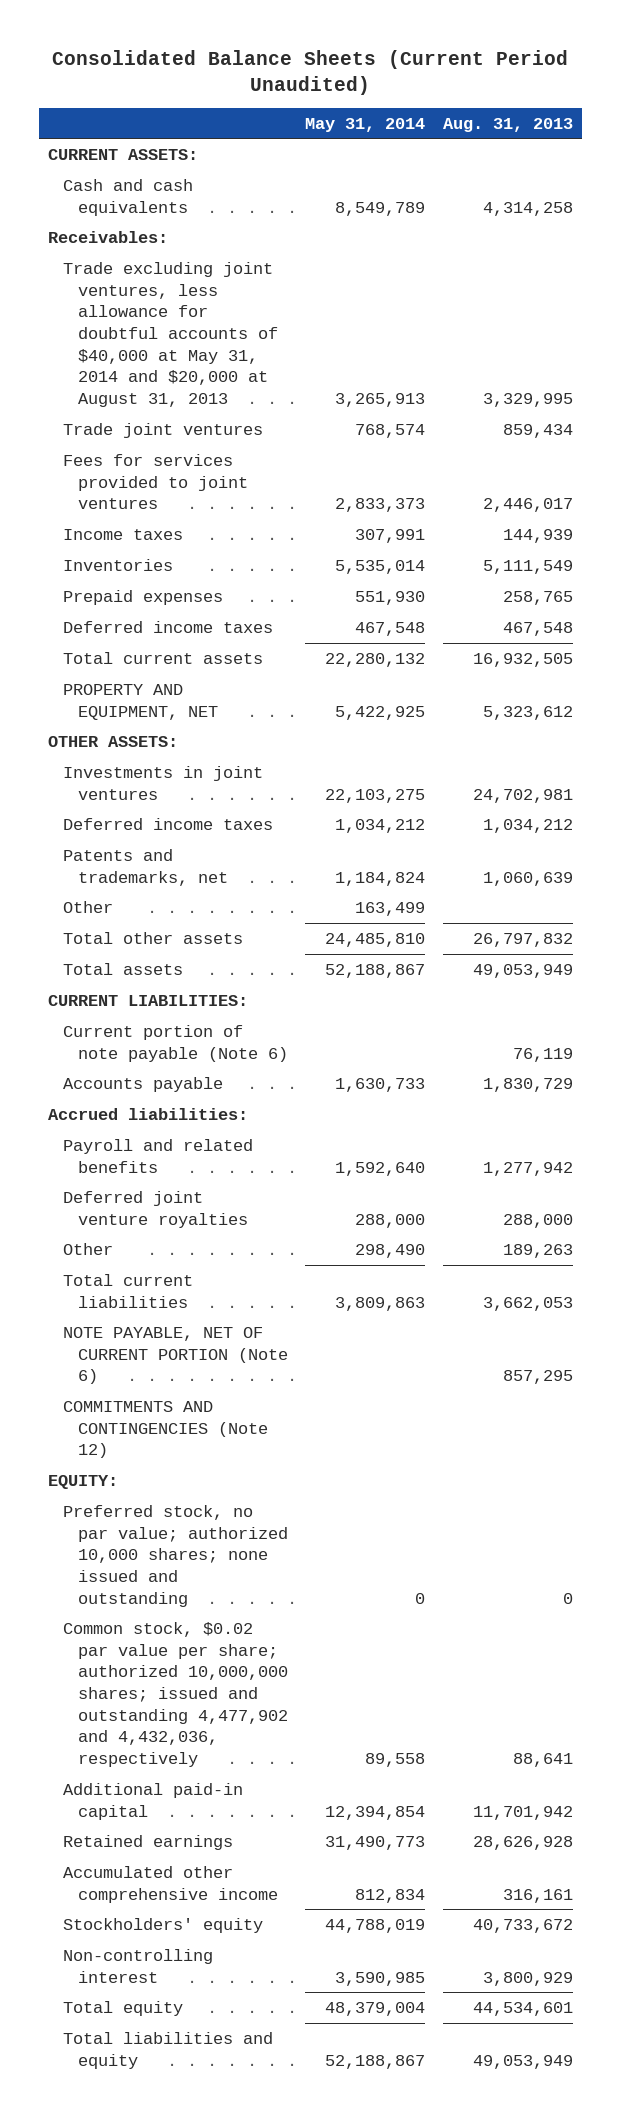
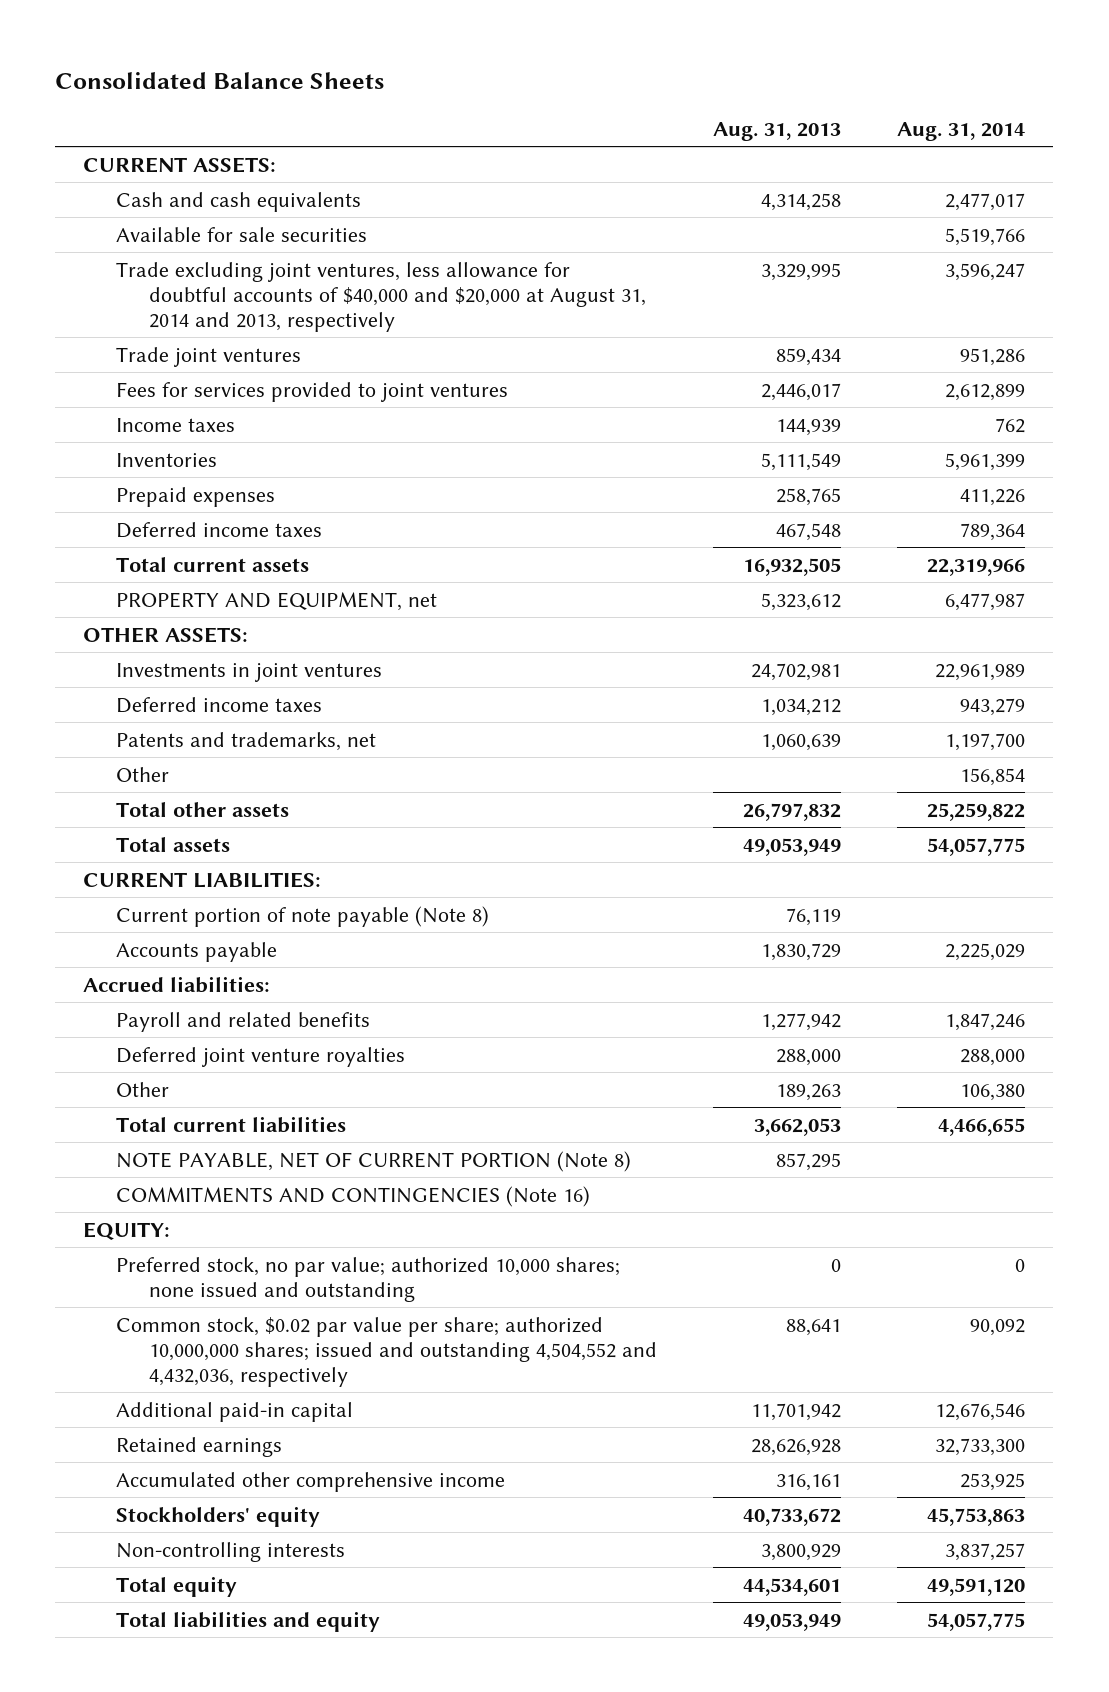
[52,49,569,95] Consolidated Balance Sheets (Current Period Unaudited) -> [55,72,385,90] Consolidated Balance Sheets
[305,117,426,132] May 31, 2014 -> none
none -> [897,121,1026,141] Aug. 31, 2014
[47,230,168,243] Receivables: -> none
none -> [116,226,368,242] Available for sale securities
[62,261,278,407] Trade excluding joint ventures, less allowance for doubtful accounts of $40,000 at May 31, 2014 and $20,000 at August 31, 2013 -> [116,261,647,333] Trade excluding joint ventures, less allowance for doubtful accounts of $40,000 and $20,000 at August 31, 2014 and 2013, respectively
[62,683,218,720] PROPERTY AND EQUIPMENT, NET -> [116,591,438,611] PROPERTY AND EQUIPMENT, net
[62,1024,288,1062] Current portion of note payable (Note 6) -> [116,905,490,927] Current portion of note payable (Note 8)
[62,1326,288,1385] NOTE PAYABLE, NET OF CURRENT PORTION (Note 6) -> [116,1150,632,1172] NOTE PAYABLE, NET OF CURRENT PORTION (Note 8)
[62,1400,268,1459] COMMITMENTS AND CONTINGENCIES (Note 12) -> [116,1185,591,1207] COMMITMENTS AND CONTINGENCIES (Note 16)
[62,1621,288,1767] Common stock, $0.02 par value per share; authorized 10,000,000 shares; issued and outstanding 4,477,902 and 4,432,036, respectively -> [116,1316,658,1388] Common stock, $0.02 par value per share; authorized 10,000,000 shares; issued and outstanding 4,504,552 and 4,432,036, respectively
[62,1948,213,1983] Non-controlling interest -> [116,1541,346,1562] Non-controlling interests

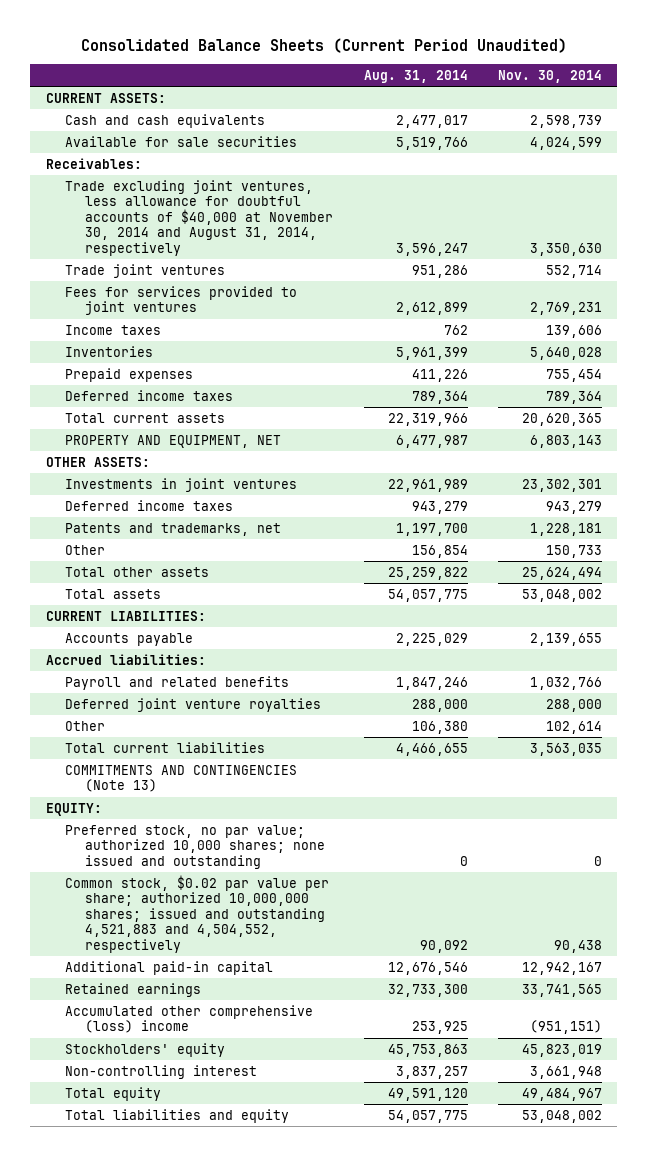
[55,72,385,90] Consolidated Balance Sheets -> [80,37,567,53] Consolidated Balance Sheets (Current Period Unaudited)
[713,121,842,141] Aug. 31, 2013 -> none
none -> [497,69,602,83] Nov. 30, 2014
none -> [45,157,142,169] Receivables:
[116,261,647,333] Trade excluding joint ventures, less allowance for doubtful accounts of $40,000 and $20,000 at August 31, 2014 and 2013, respectively -> [65,179,334,256] Trade excluding joint ventures, less allowance for doubtful accounts of $40,000 at November 30, 2014 and August 31, 2014, respectively
[116,591,438,611] PROPERTY AND EQUIPMENT, net -> [65,434,282,448] PROPERTY AND EQUIPMENT, NET
[116,905,490,927] Current portion of note payable (Note 8) -> none
[116,1150,632,1172] NOTE PAYABLE, NET OF CURRENT PORTION (Note 8) -> none
[116,1185,591,1207] COMMITMENTS AND CONTINGENCIES (Note 16) -> [65,764,298,793] COMMITMENTS AND CONTINGENCIES (Note 13)
[116,1316,658,1388] Common stock, $0.02 par value per share; authorized 10,000,000 shares; issued and outstanding 4,504,552 and 4,432,036, respectively -> [65,874,330,953] Common stock, $0.02 par value per share; authorized 10,000,000 shares; issued and outstanding 4,521,883 and 4,504,552, respectively
[116,1471,506,1492] Accumulated other comprehensive income -> [65,1004,314,1034] Accumulated other comprehensive (loss) income
[116,1541,346,1562] Non-controlling interests -> [65,1064,258,1079] Non-controlling interest

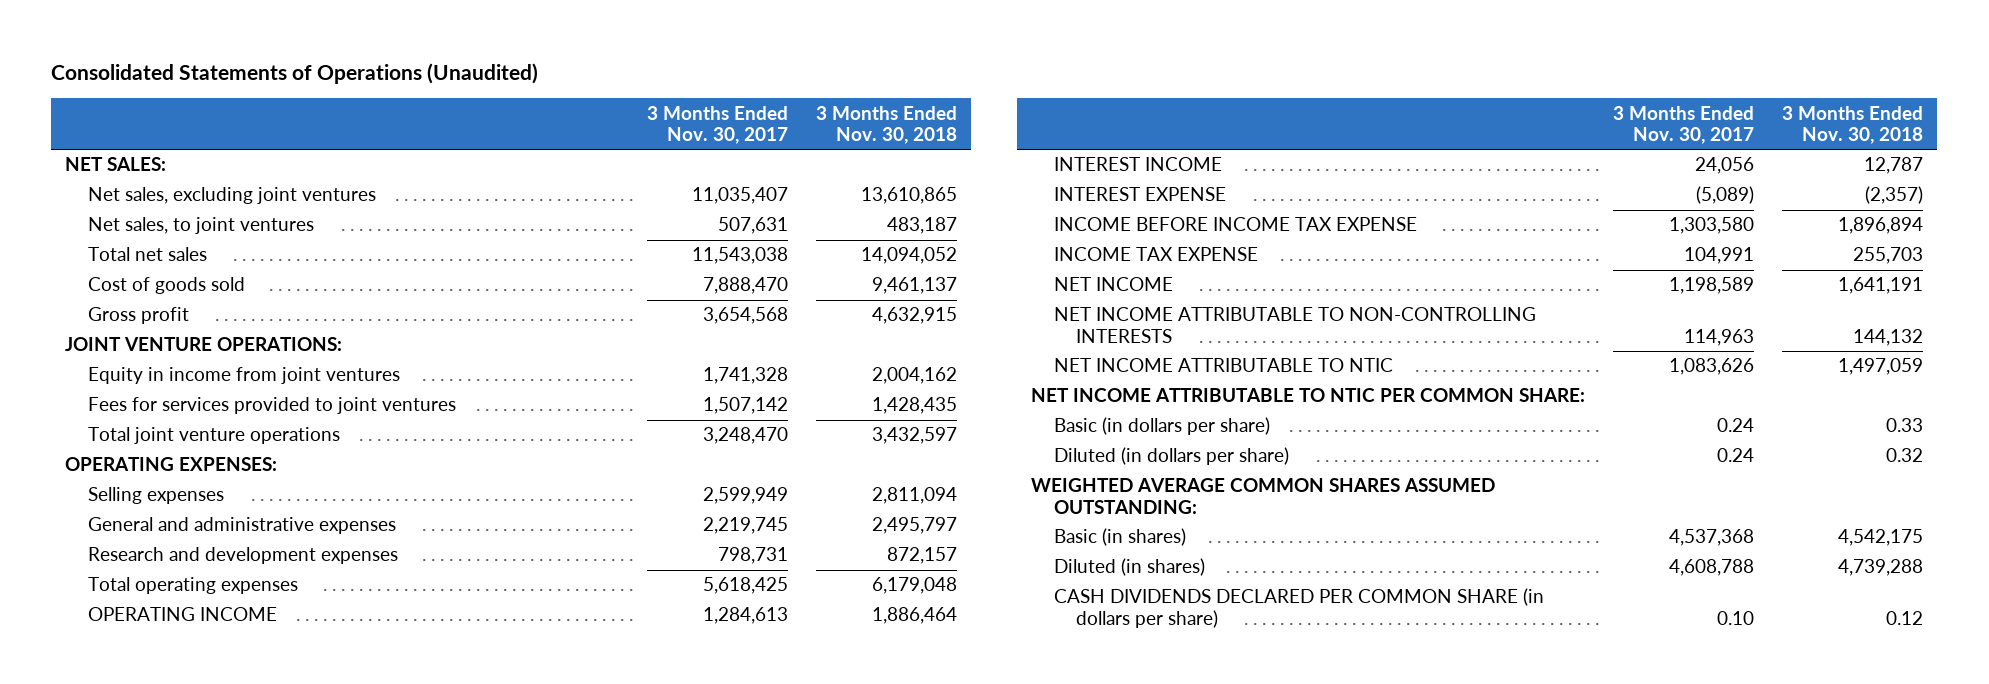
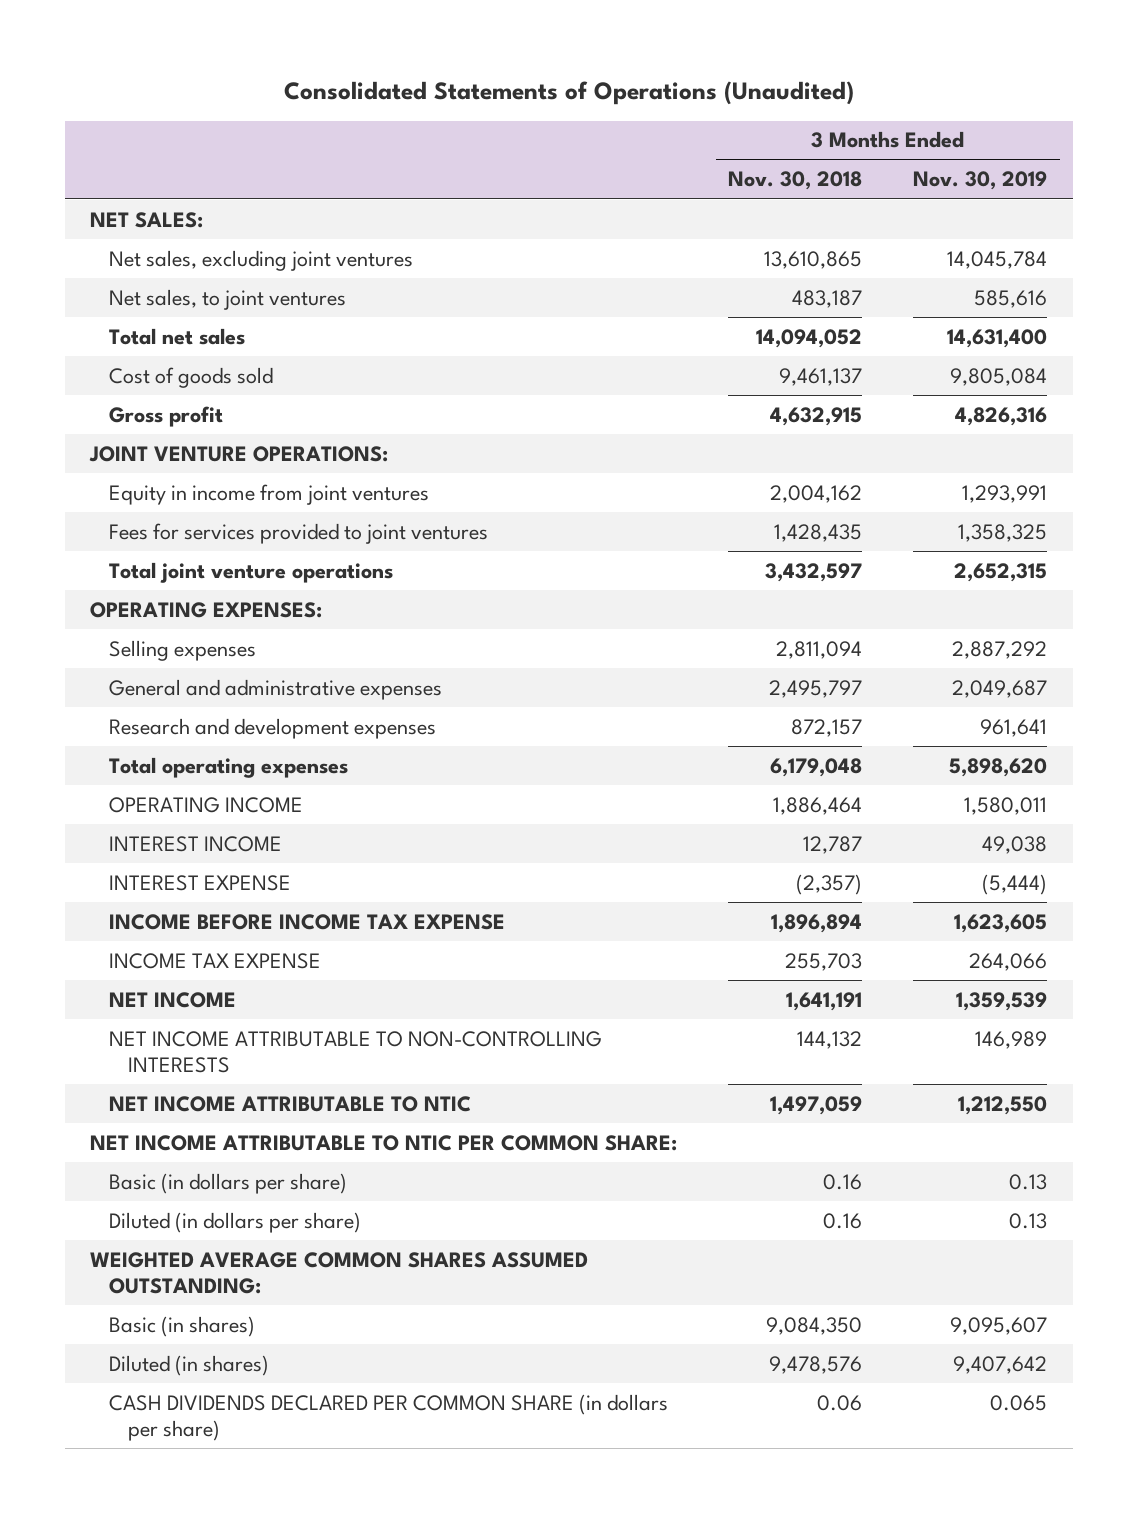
[647,105,789,144] 3 Months Ended Nov. 30, 2017 -> none
none -> [913,171,1048,191] Nov. 30, 2019
[1886,418,1924,433] 0.33 -> [823,1173,863,1190] 0.16
[1886,448,1924,463] 0.32 -> [823,1212,863,1229] 0.16
[1838,529,1924,547] 4,542,175 -> [766,1316,863,1335] 9,084,350
[1838,559,1924,577] 4,739,288 -> [769,1355,863,1374] 9,478,576
[1886,610,1924,625] 0.12 -> [817,1394,863,1411] 0.06

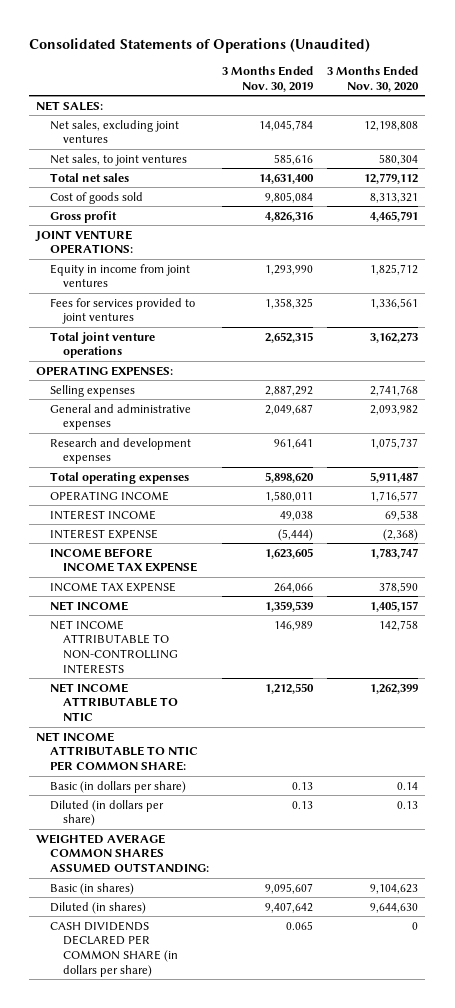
[728,171,863,191] Nov. 30, 2018 -> none
none -> [327,65,420,92] 3 Months Ended Nov. 30, 2020
[962,484,1048,503] 1,293,991 -> [265,264,314,275] 1,293,990

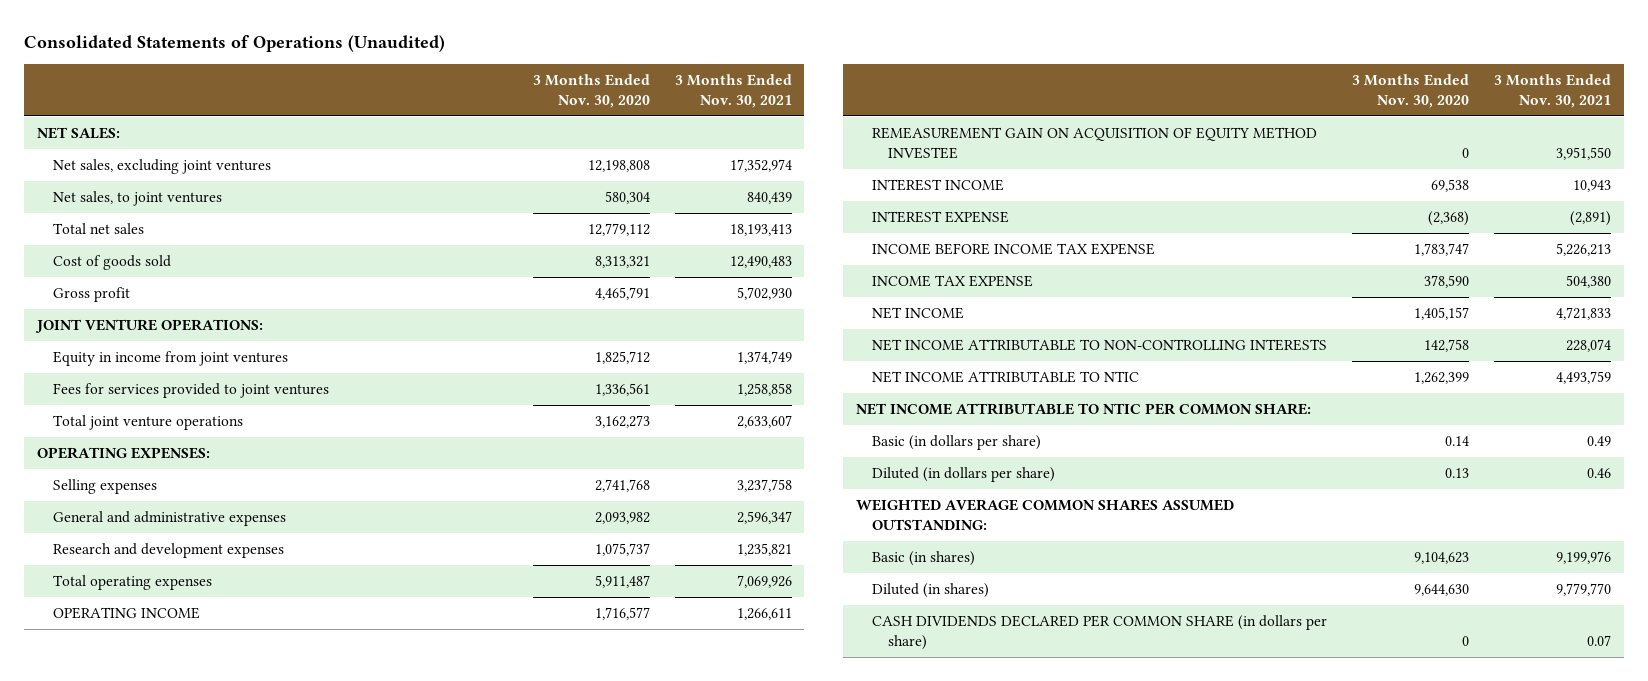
[222,65,314,92] 3 Months Ended Nov. 30, 2019 -> none
none -> [674,73,792,108] 3 Months Ended Nov. 30, 2021
none -> [871,126,1317,160] REMEASUREMENT GAIN ON ACQUISITION OF EQUITY METHOD INVESTEE

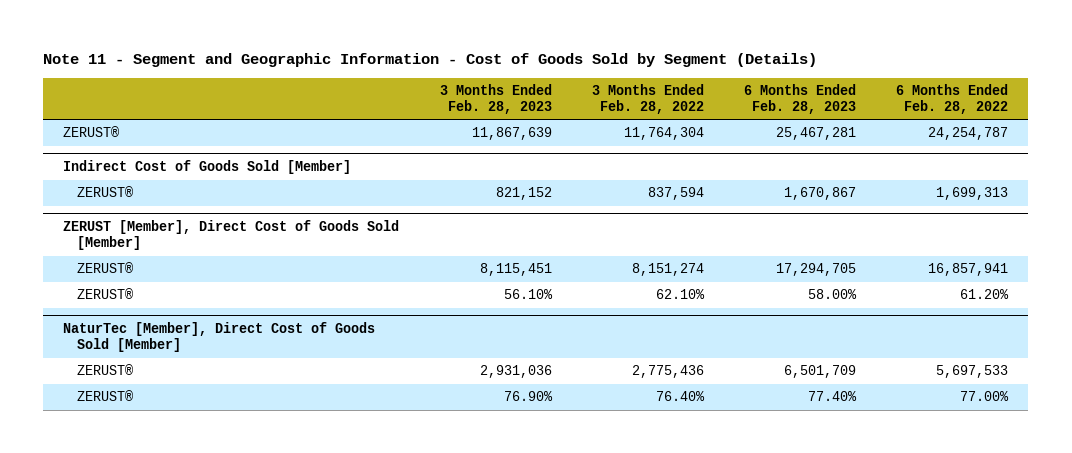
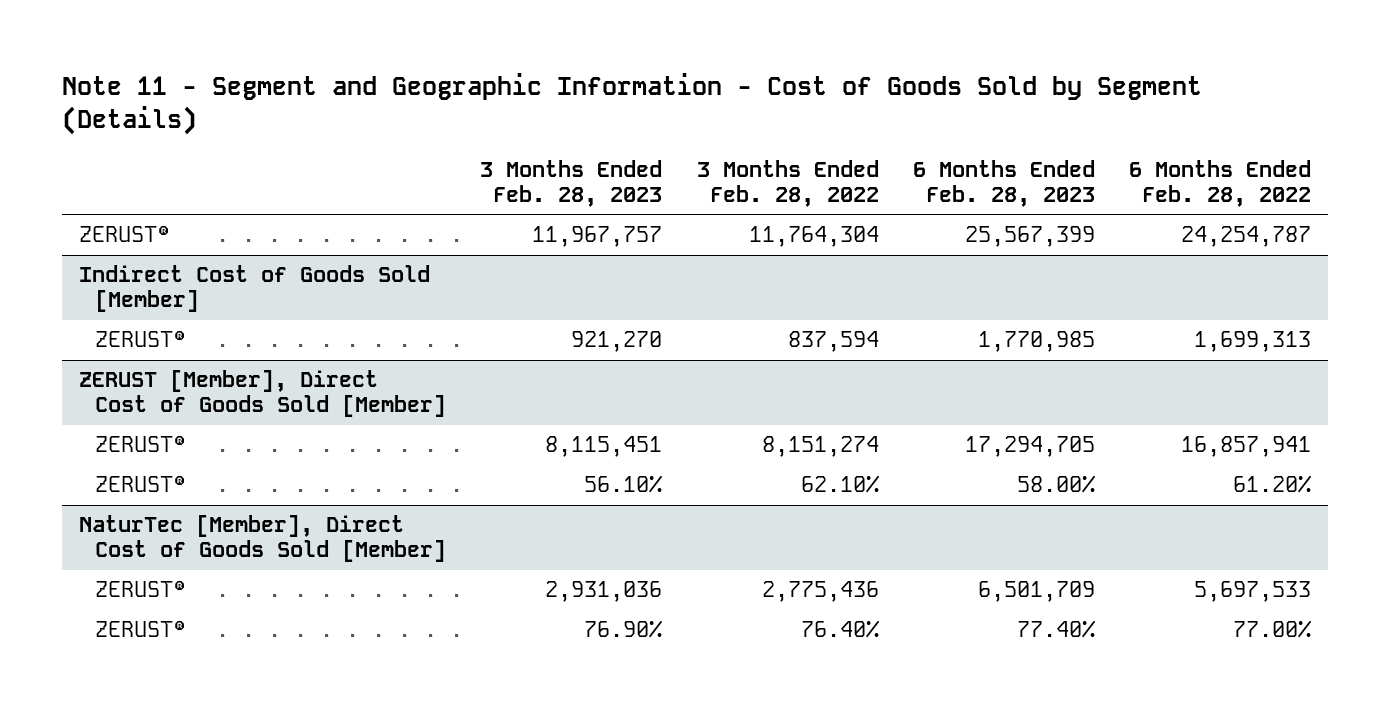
[471,127,552,141] 11,867,639 -> [532,226,663,248] 11,967,757
[775,127,856,141] 25,467,281 -> [964,226,1095,248] 25,567,399
[495,187,552,201] 821,152 -> [571,331,663,353] 921,270
[783,187,856,201] 1,670,867 -> [977,331,1095,353] 1,770,985

